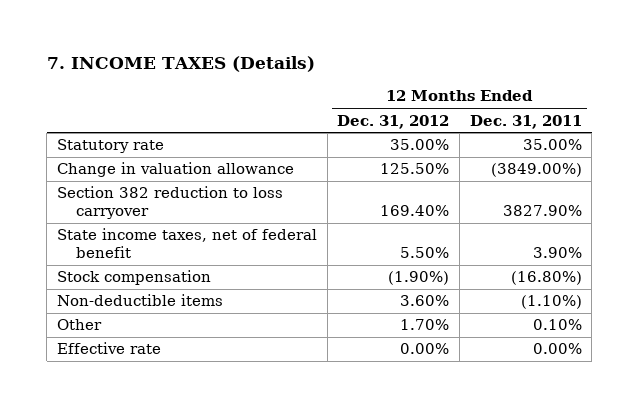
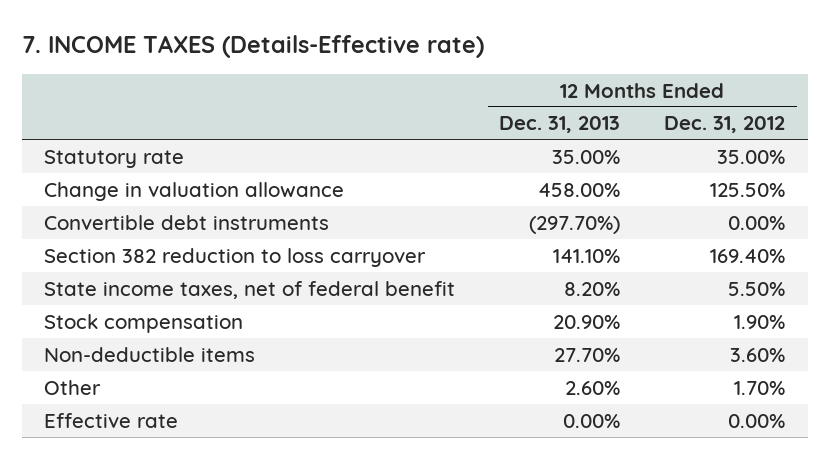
[46,56,315,73] 7. INCOME TAXES (Details) -> [21,35,484,59] 7. INCOME TAXES (Details-Effective rate)
[469,114,582,129] Dec. 31, 2011 -> none
none -> [499,116,621,134] Dec. 31, 2013
none -> [43,214,329,230] Convertible debt instruments
[388,271,450,286] (1.90%) -> [734,314,786,329] 1.90%

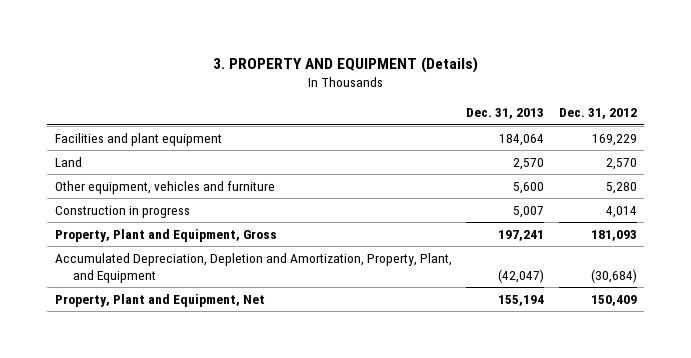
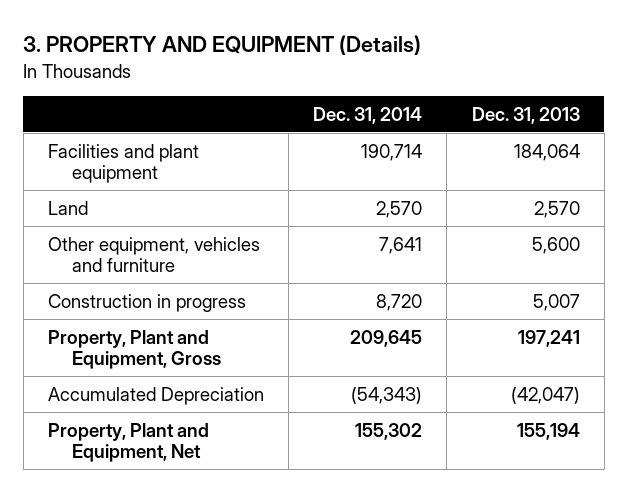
[558,108,637,120] Dec. 31, 2012 -> none
none -> [313,106,423,124] Dec. 31, 2014
[54,252,452,283] Accumulated Depreciation, Depletion and Amortization, Property, Plant, and Equipment -> [48,386,265,405] Accumulated Depreciation

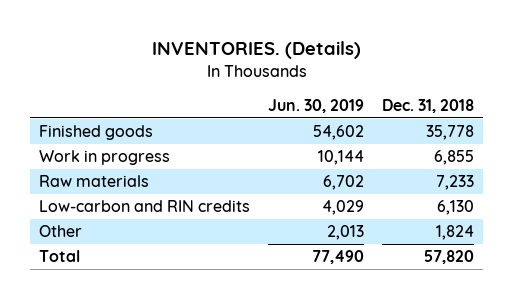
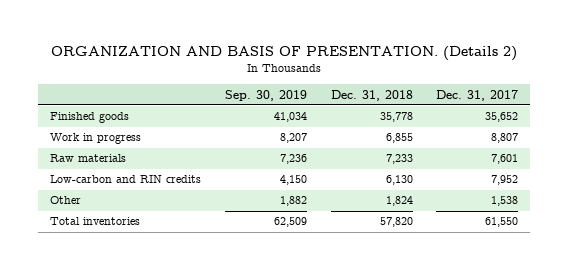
[151,41,361,60] INVENTORIES. (Details) -> [51,46,518,62] ORGANIZATION AND BASIS OF PRESENTATION. (Details 2)
[268,99,365,114] Jun. 30, 2019 -> none
none -> [224,89,307,101] Sep. 30, 2019
none -> [436,89,519,101] Dec. 31, 2017
[39,250,81,263] Total -> [49,217,140,226] Total inventories

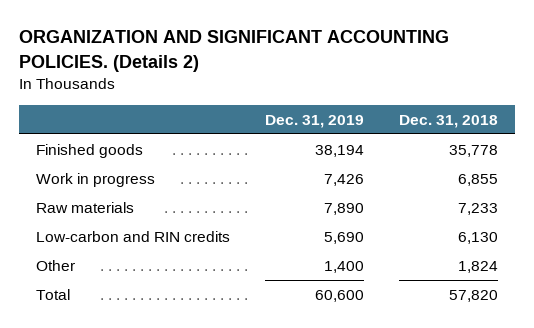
[51,46,518,62] ORGANIZATION AND BASIS OF PRESENTATION. (Details 2) -> [18,30,449,72] ORGANIZATION AND SIGNIFICANT ACCOUNTING POLICIES. (Details 2)
[224,89,307,101] Sep. 30, 2019 -> none
[436,89,519,101] Dec. 31, 2017 -> none
none -> [265,114,365,128] Dec. 31, 2019
[49,217,140,226] Total inventories -> [36,288,71,300] Total

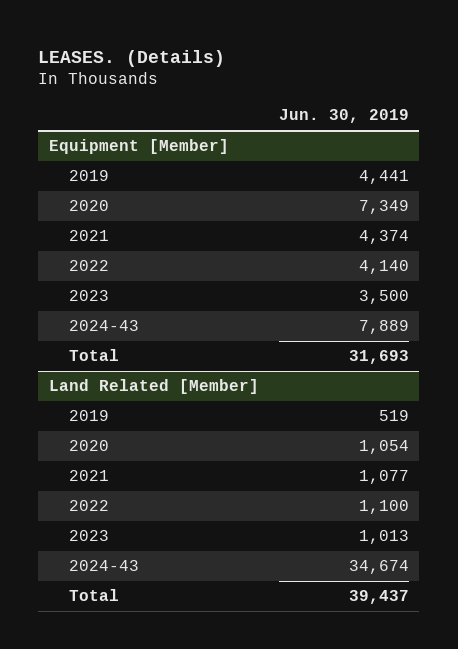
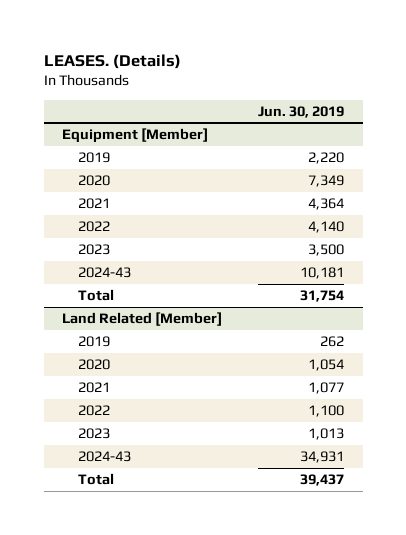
[359,170,410,185] 4,441 -> [308,152,345,165] 2,220
[359,230,410,245] 4,374 -> [308,198,345,211] 4,364
[359,320,410,335] 7,889 -> [300,267,345,280] 10,181
[349,350,410,365] 31,693 -> [300,290,345,303] 31,754
[379,410,410,422] 519 -> [320,336,345,348] 262
[349,560,410,575] 34,674 -> [300,451,345,464] 34,931

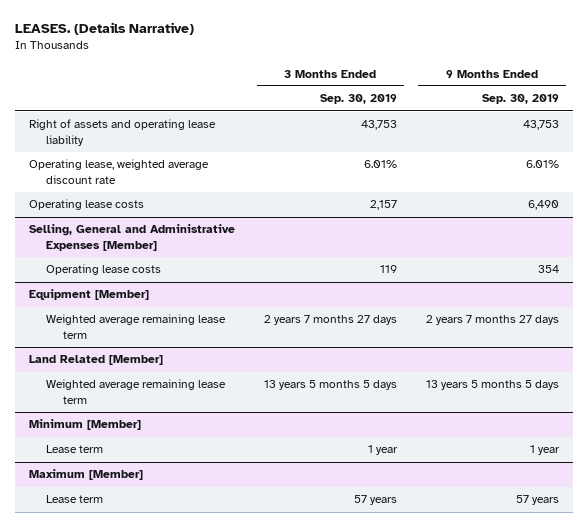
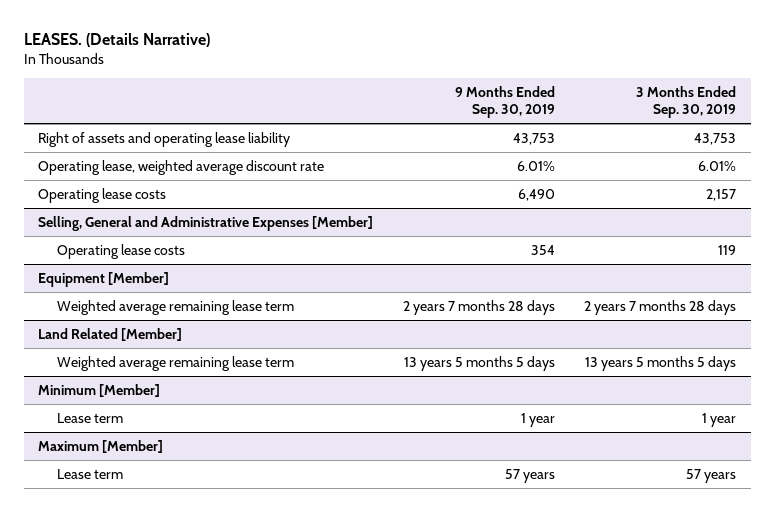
[263,315,397,326] 2 years 7 months 27 days -> [584,299,737,315] 2 years 7 months 28 days
[425,315,559,326] 2 years 7 months 27 days -> [402,299,555,315] 2 years 7 months 28 days

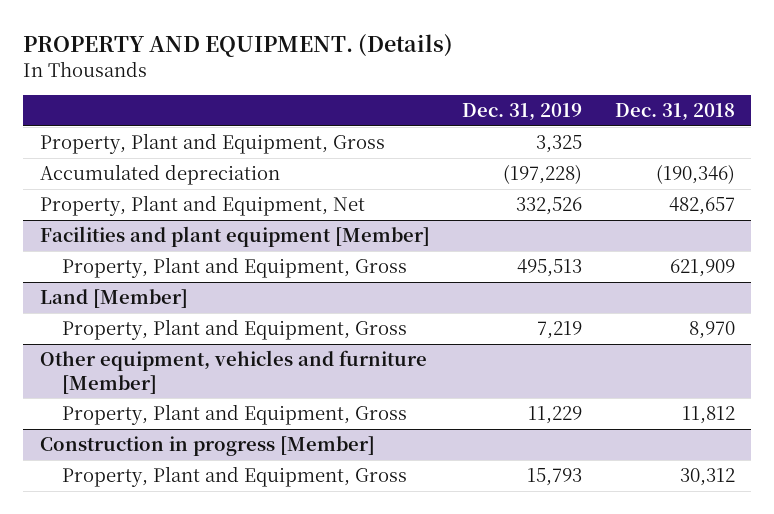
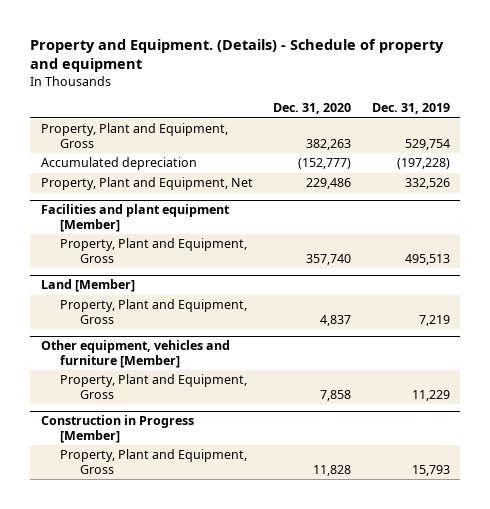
[23,33,454,57] PROPERTY AND EQUIPMENT. (Details) -> [30,38,445,72] Property and Equipment. (Details) - Schedule of property and equipment
[614,103,735,122] Dec. 31, 2018 -> none
none -> [273,103,352,115] Dec. 31, 2020
[536,134,583,153] 3,325 -> [404,138,450,150] 529,754
[39,435,375,456] Construction in progress [Member] -> [40,415,194,443] Construction in Progress [Member]

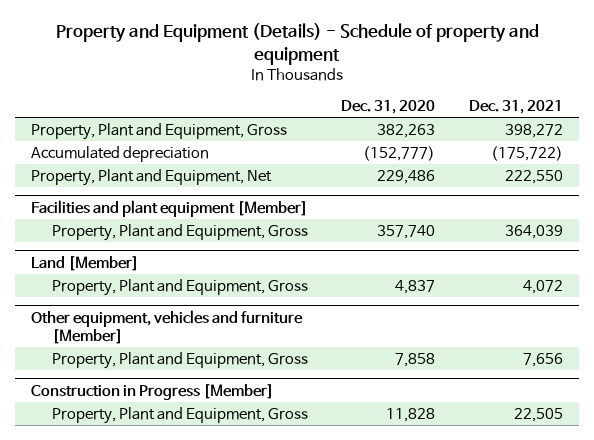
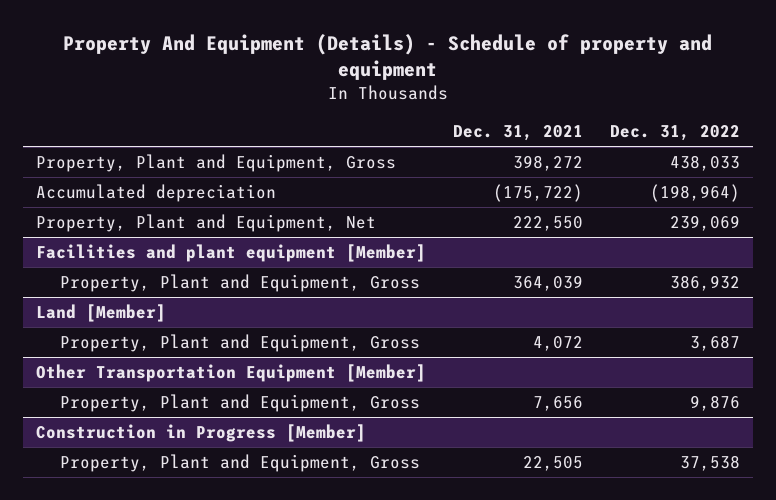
[55,23,539,66] Property and Equipment (Details) - Schedule of property and equipment -> [62,33,712,80] Property And Equipment (Details) - Schedule of property and equipment
[341,100,436,115] Dec. 31, 2020 -> none
none -> [609,125,740,142] Dec. 31, 2022
[31,309,304,344] Other equipment, vehicles and furniture [Member] -> [36,364,427,383] Other Transportation Equipment [Member]

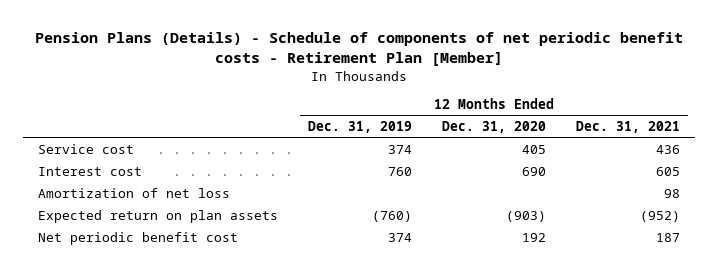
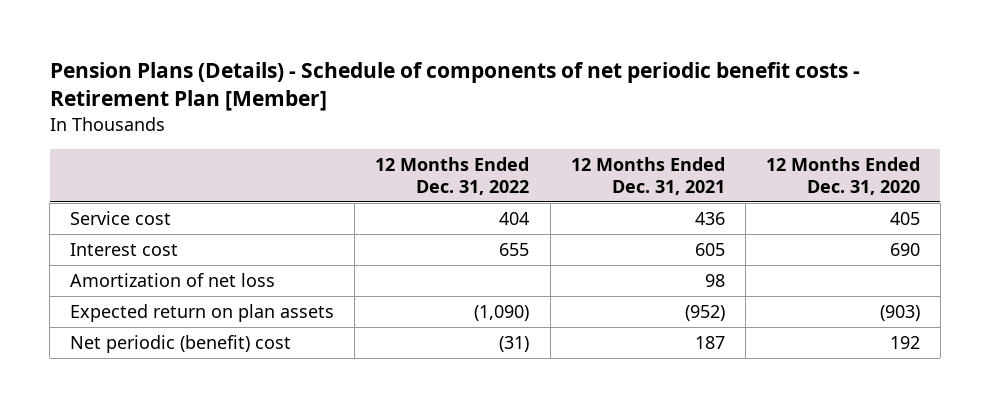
[307,121,412,134] Dec. 31, 2019 -> none
none -> [375,156,530,195] 12 Months Ended Dec. 31, 2022
[37,231,238,245] Net periodic benefit cost -> [70,335,292,354] Net periodic (benefit) cost

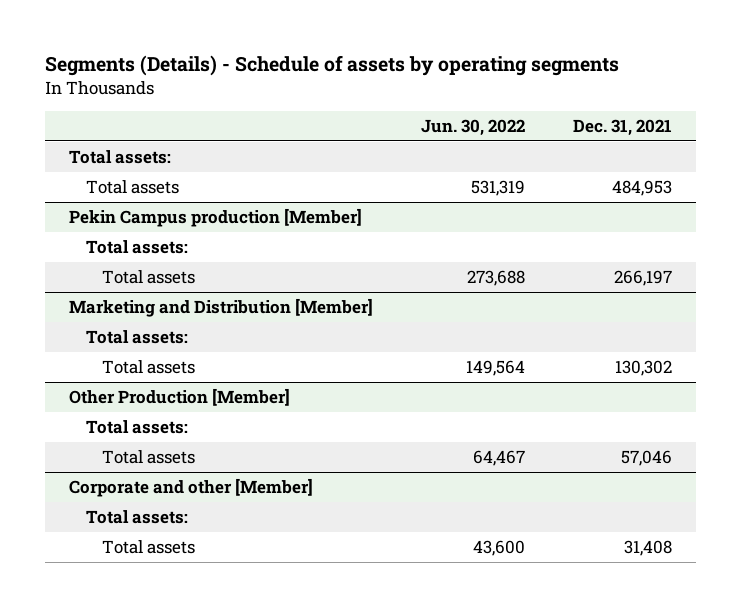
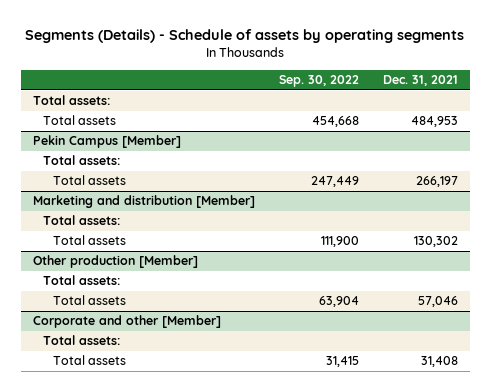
[420,118,525,136] Jun. 30, 2022 -> none
none -> [278,75,359,88] Sep. 30, 2022
[69,208,363,228] Pekin Campus production [Member] -> [32,135,181,149] Pekin Campus [Member]
[69,298,374,318] Marketing and Distribution [Member] -> [32,195,255,209] Marketing and distribution [Member]
[69,388,291,407] Other Production [Member] -> [32,255,198,269] Other production [Member]

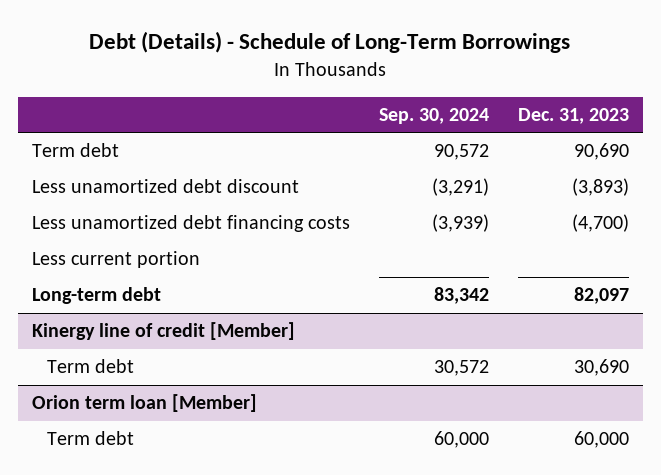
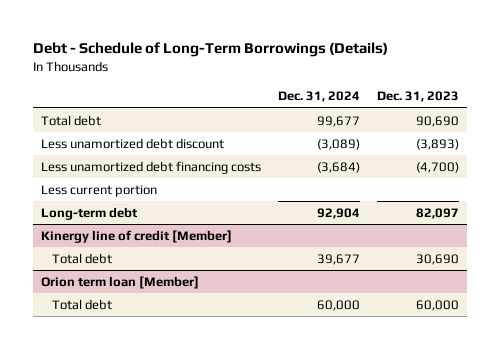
[89,31,571,54] Debt (Details) - Schedule of Long-Term Borrowings -> [32,42,388,58] Debt - Schedule of Long-Term Borrowings (Details)
[378,108,489,125] Sep. 30, 2024 -> none
none -> [278,91,361,103] Dec. 31, 2024
[32,143,120,158] Term debt -> [41,114,102,126] Total debt
[46,359,134,374] Term debt -> [51,252,112,264] Total debt
[46,431,134,446] Term debt -> [51,298,112,310] Total debt

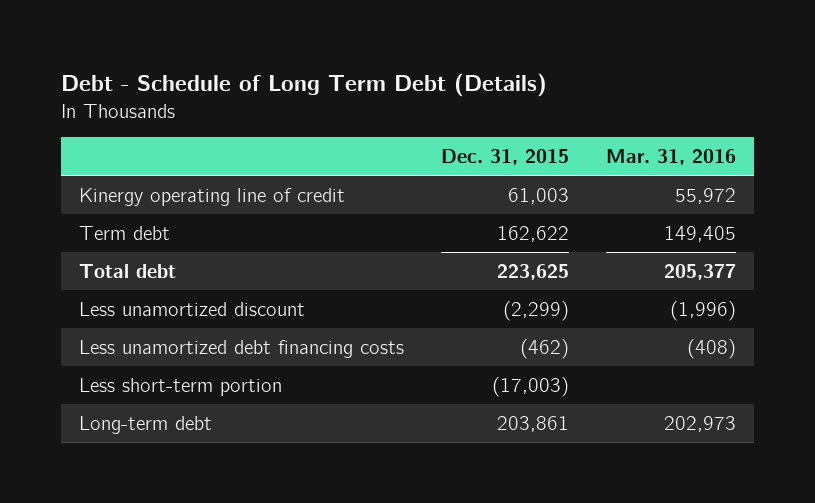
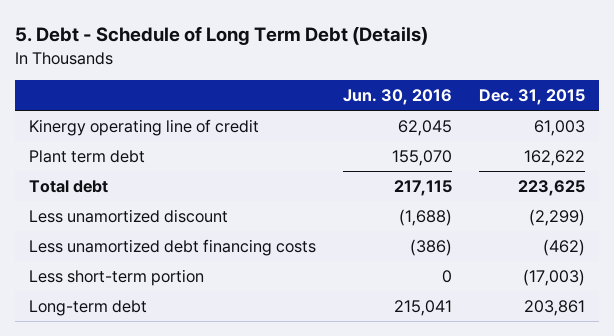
[60,73,547,98] Debt - Schedule of Long Term Debt (Details) -> [15,25,429,45] 5. Debt - Schedule of Long Term Debt (Details)
[605,149,736,166] Mar. 31, 2016 -> none
none -> [342,89,452,106] Jun. 30, 2016
[79,225,171,240] Term debt -> [28,150,145,164] Plant term debt

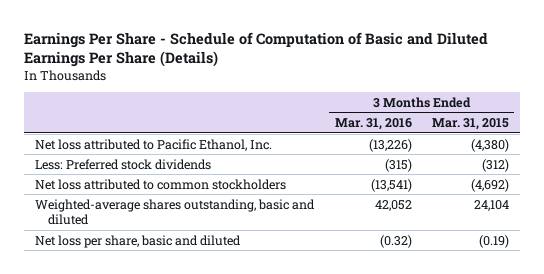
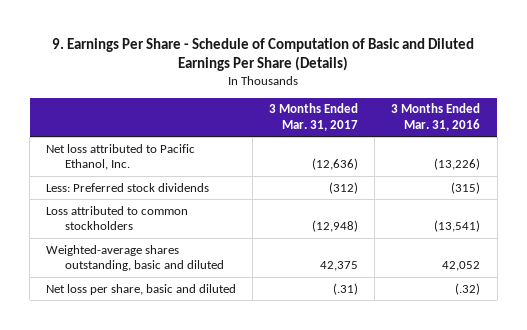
[24,31,489,68] Earnings Per Share - Schedule of Computation of Basic and Diluted Earnings Per Share (Details) -> [52,37,475,72] 9. Earnings Per Share - Schedule of Computation of Basic and Diluted Earnings Per Share (Details)
[432,118,510,131] Mar. 31, 2015 -> none
none -> [269,103,359,131] 3 Months Ended Mar. 31, 2017
[34,178,286,190] Net loss attributed to common stockholders -> [46,205,189,231] Loss attributed to common stockholders
[379,234,412,248] (0.32) -> [455,282,481,295] (.32)

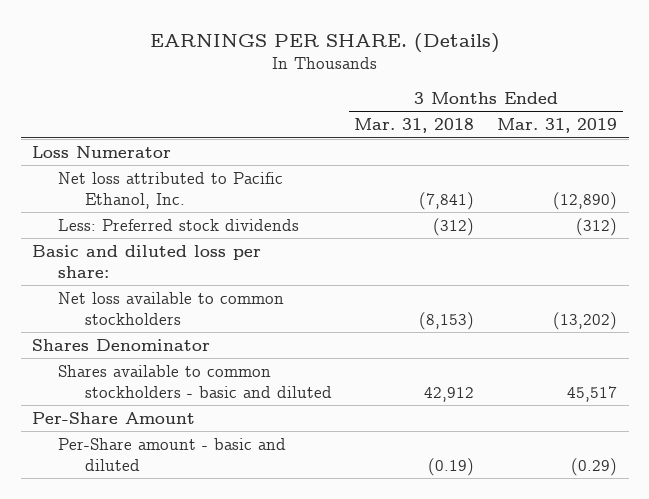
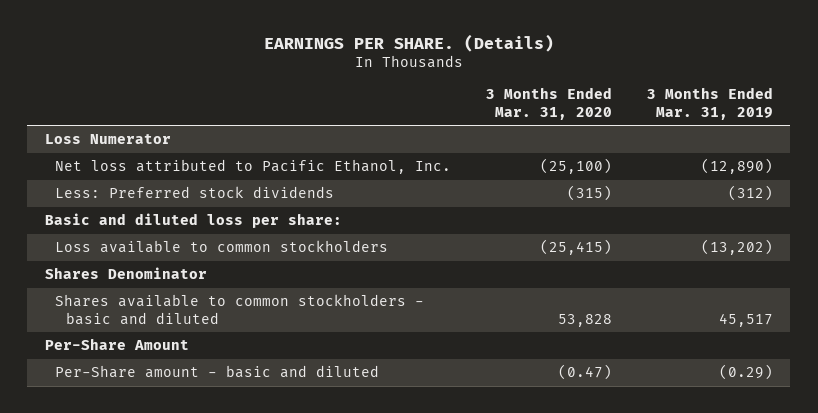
[354,118,475,134] Mar. 31, 2018 -> none
none -> [486,87,613,120] 3 Months Ended Mar. 31, 2020
[58,291,285,326] Net loss available to common stockholders -> [55,240,389,254] Loss available to common stockholders

